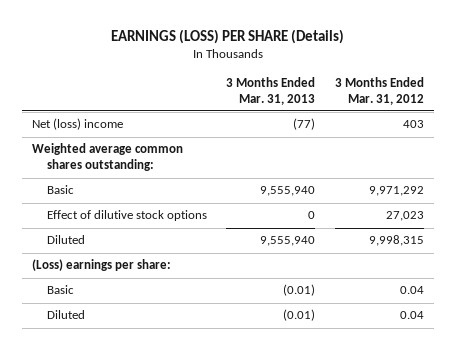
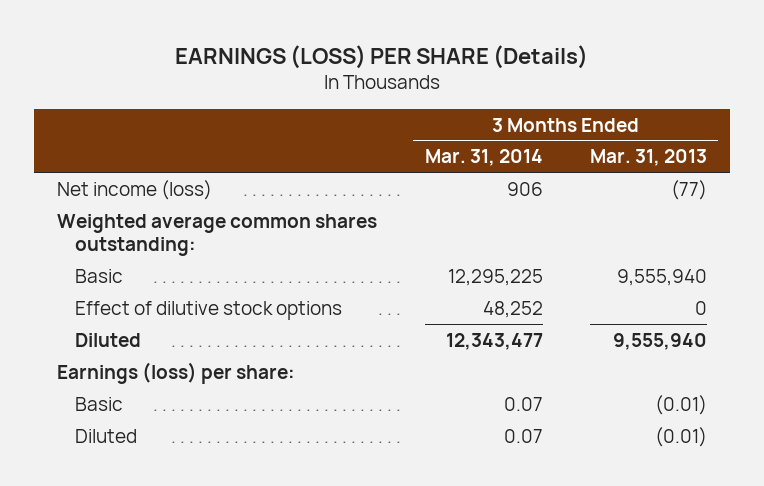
[334,76,424,105] 3 Months Ended Mar. 31, 2012 -> none
none -> [424,149,543,167] Mar. 31, 2014
[31,118,123,131] Net (loss) income -> [57,179,213,200] Net income (loss)
[31,259,171,272] (Loss) earnings per share: -> [57,361,296,384] Earnings (loss) per share:

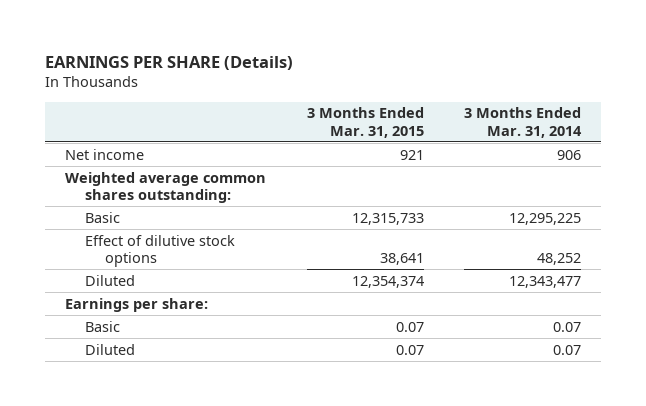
[175,44,589,69] EARNINGS (LOSS) PER SHARE (Details) -> [45,55,294,70] EARNINGS PER SHARE (Details)
[589,149,707,167] Mar. 31, 2013 -> none
none -> [306,107,424,138] 3 Months Ended Mar. 31, 2015
[57,179,213,200] Net income (loss) -> [65,148,145,160] Net income
[57,361,296,384] Earnings (loss) per share: -> [65,297,209,312] Earnings per share:

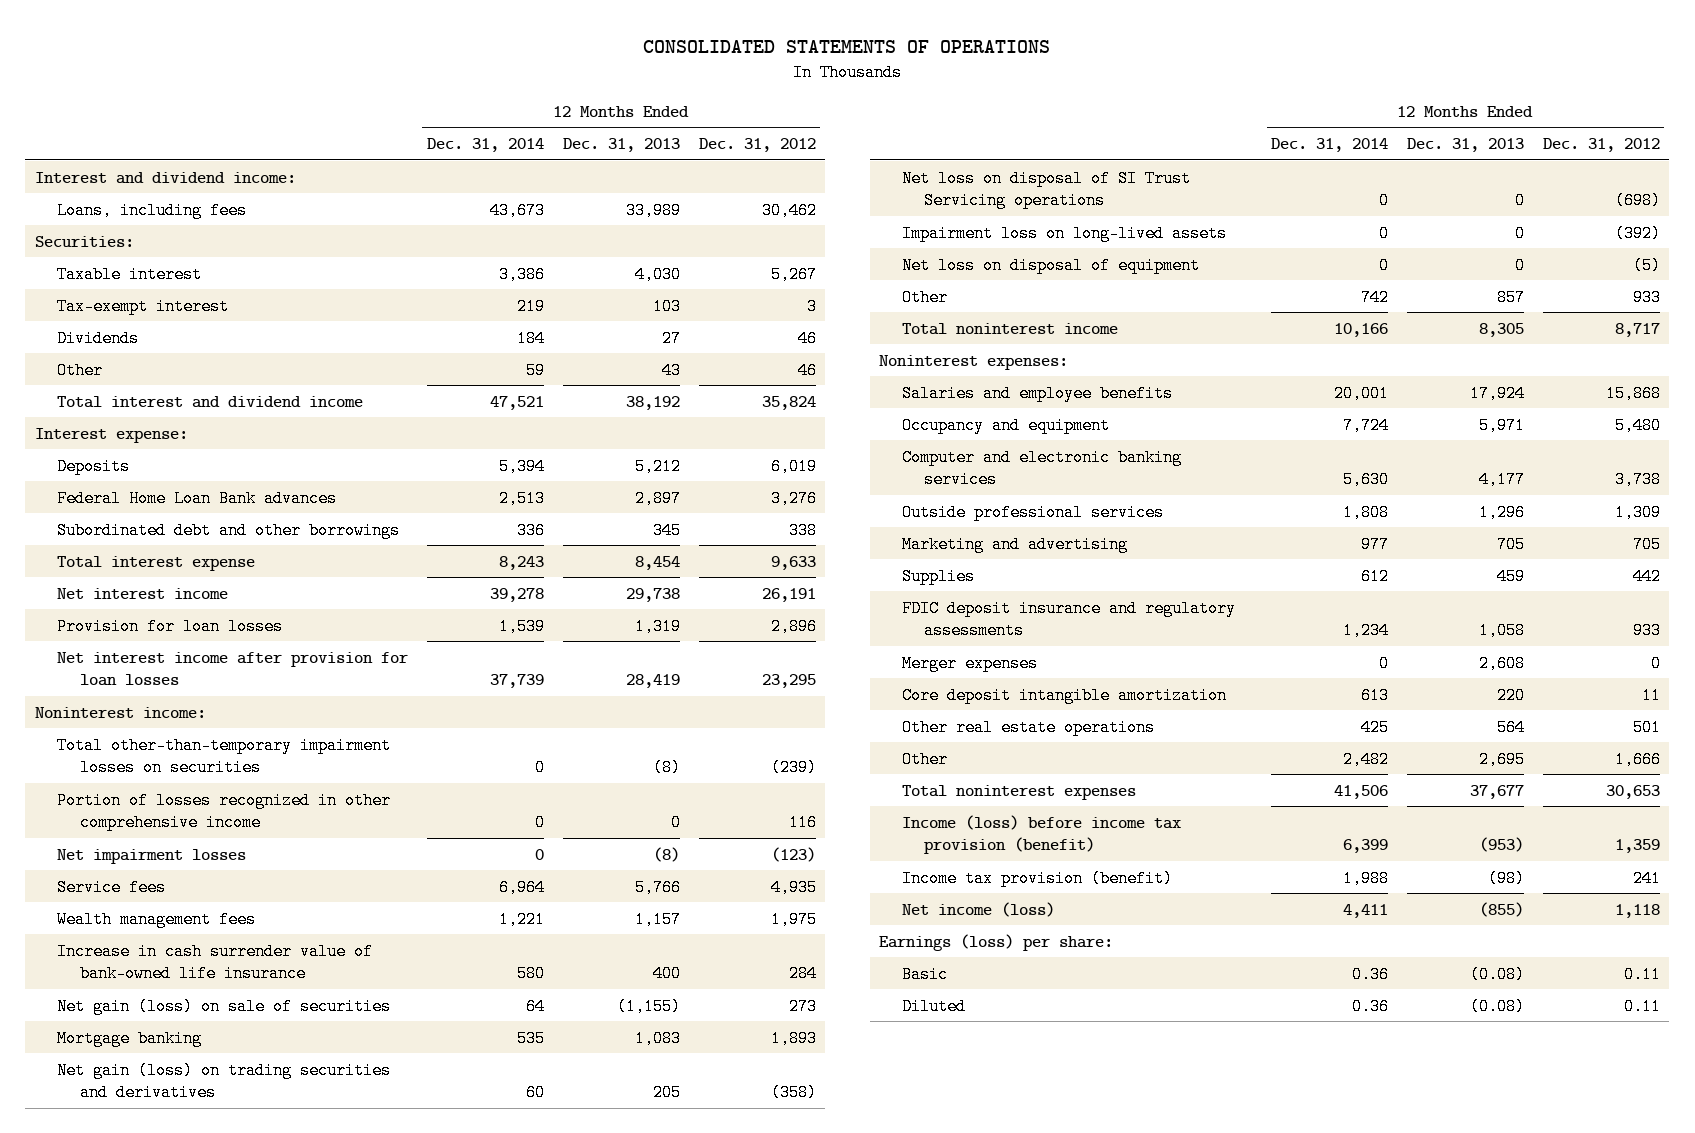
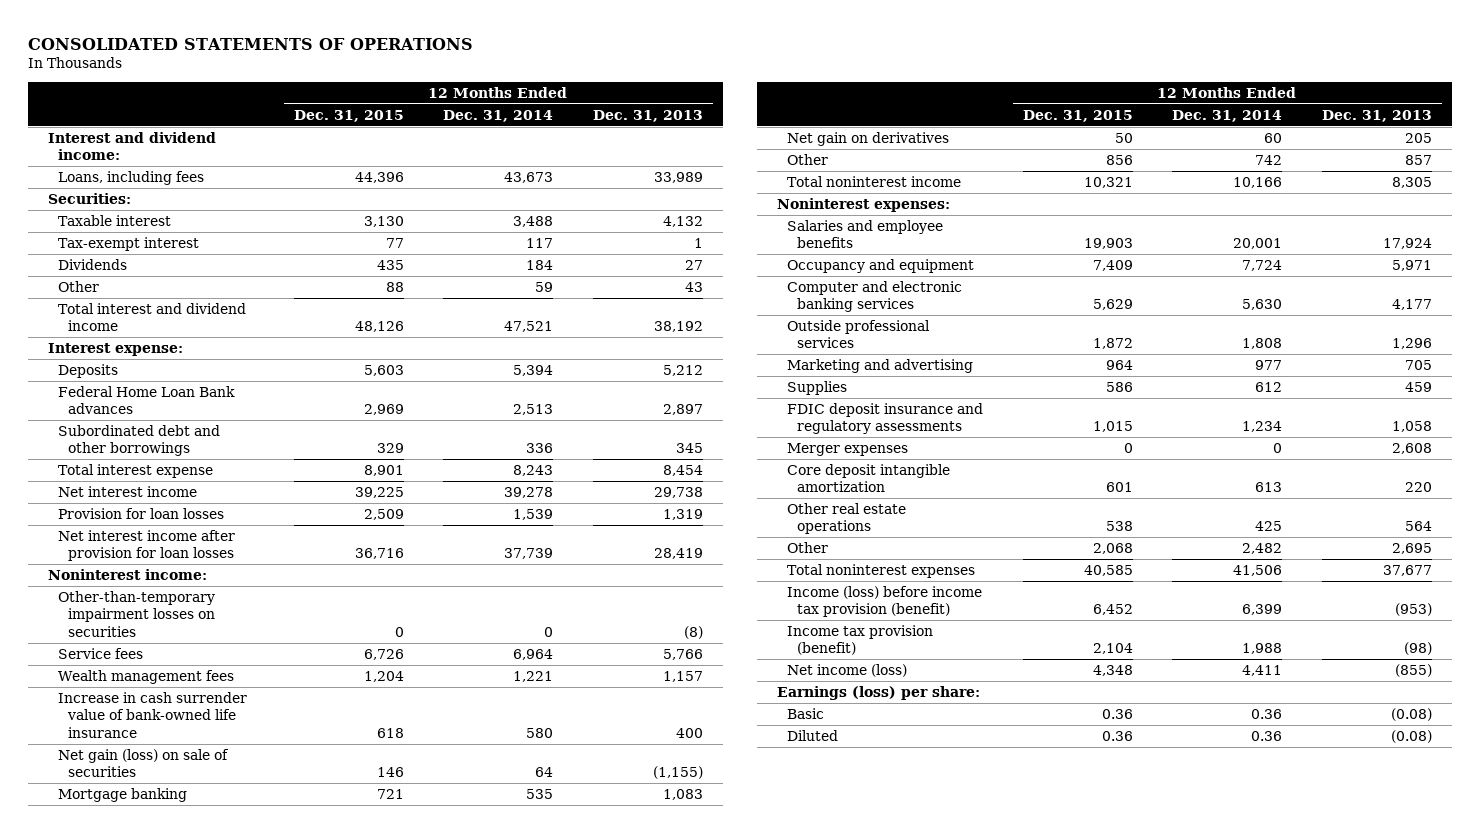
[698,138,816,153] Dec. 31, 2012 -> none
none -> [293,109,404,122] Dec. 31, 2015
[499,265,546,283] 3,386 -> [513,215,554,227] 3,488
[634,265,681,283] 4,030 -> [662,215,703,227] 4,132
[517,297,546,315] 219 -> [526,237,554,248] 117
[652,297,681,315] 103 -> [693,237,703,248] 1
[57,736,392,777] Total other-than-temporary impairment losses on securities -> none
[57,791,392,832] Portion of losses recognized in other comprehensive income -> none
[57,848,247,864] Net impairment losses -> [57,590,215,637] Other-than-temporary impairment losses on securities
[901,169,1191,210] Net loss on disposal of SI Trust Servicing operations -> none
[901,224,1227,242] Impairment loss on long-lived assets -> none
[901,256,1200,274] Net loss on disposal of equipment -> none
[57,1061,392,1102] Net gain (loss) on trading securities and derivatives -> [786,131,949,146] Net gain on derivatives

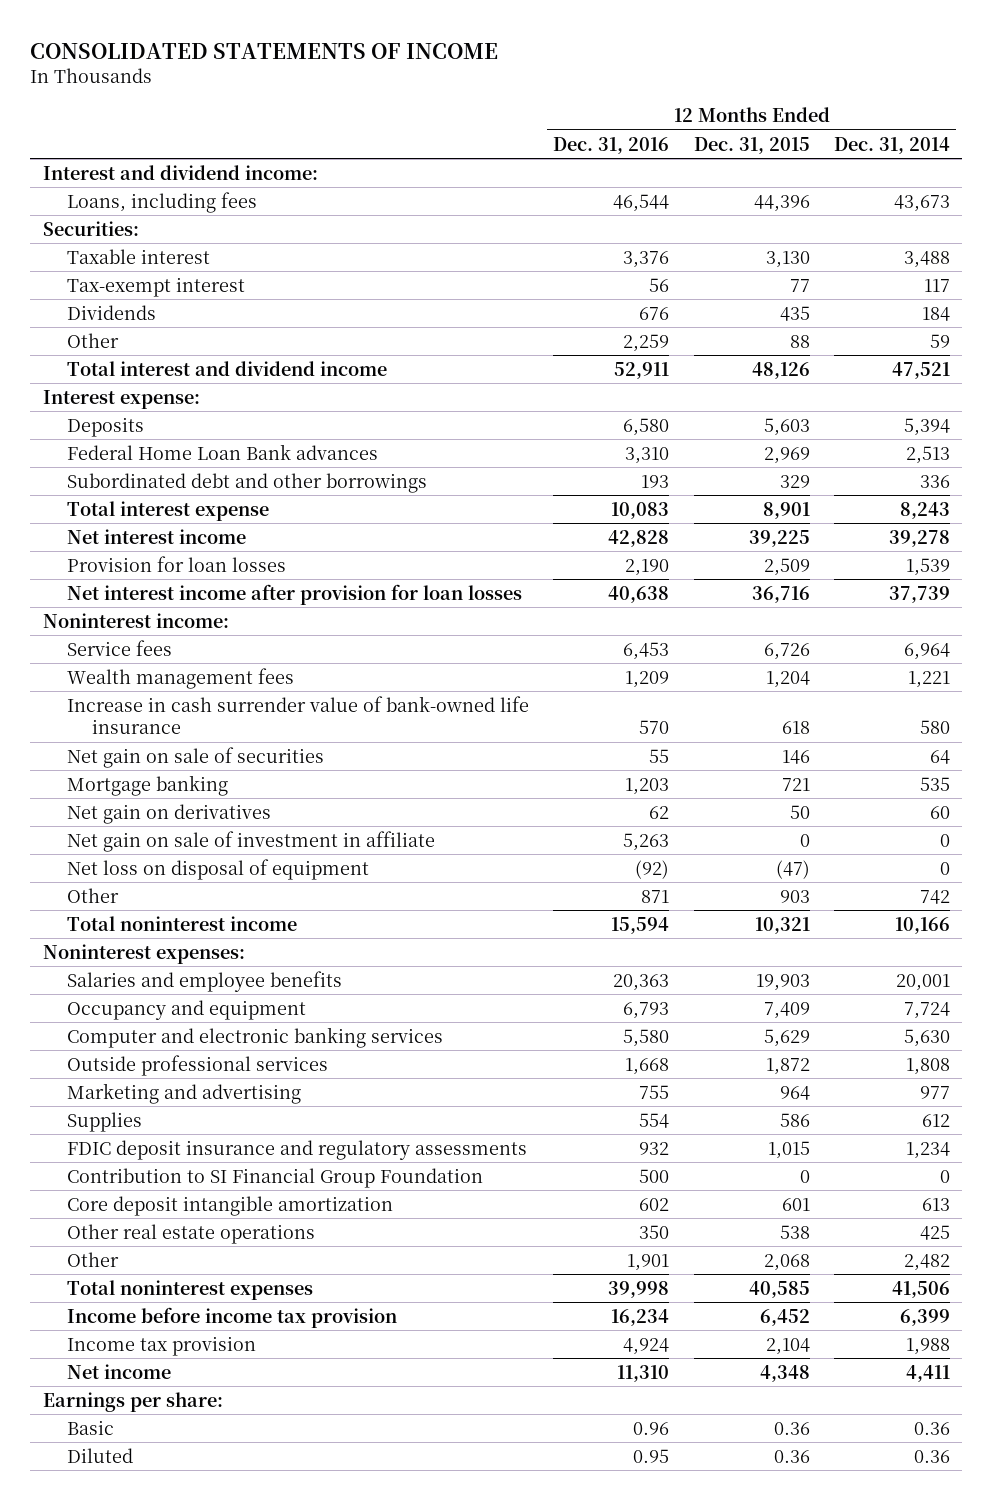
[28,37,474,50] CONSOLIDATED STATEMENTS OF OPERATIONS -> [30,42,499,59] CONSOLIDATED STATEMENTS OF INCOME
[592,109,703,122] Dec. 31, 2013 -> none
none -> [553,136,670,154] Dec. 31, 2016
[57,590,215,637] Other-than-temporary impairment losses on securities -> none
[57,748,229,778] Net gain (loss) on sale of securities -> [67,746,325,768] Net gain on sale of securities
none -> [67,830,436,852] Net gain on sale of investment in affiliate
none -> [67,858,370,880] Net loss on disposal of equipment
[1105,154,1133,165] 856 -> [779,889,810,903] 903
[786,442,908,456] Merger expenses -> none
none -> [67,1167,484,1188] Contribution to SI Financial Group Foundation
[786,585,982,618] Income (loss) before income tax provision (benefit) -> [67,1306,398,1328] Income before income tax provision
[786,624,933,656] Income tax provision (benefit) -> [67,1335,257,1356] Income tax provision
[786,663,907,677] Net income (loss) -> [67,1363,172,1379] Net income
[777,685,981,700] Earnings (loss) per share: -> [42,1391,223,1412] Earnings per share:

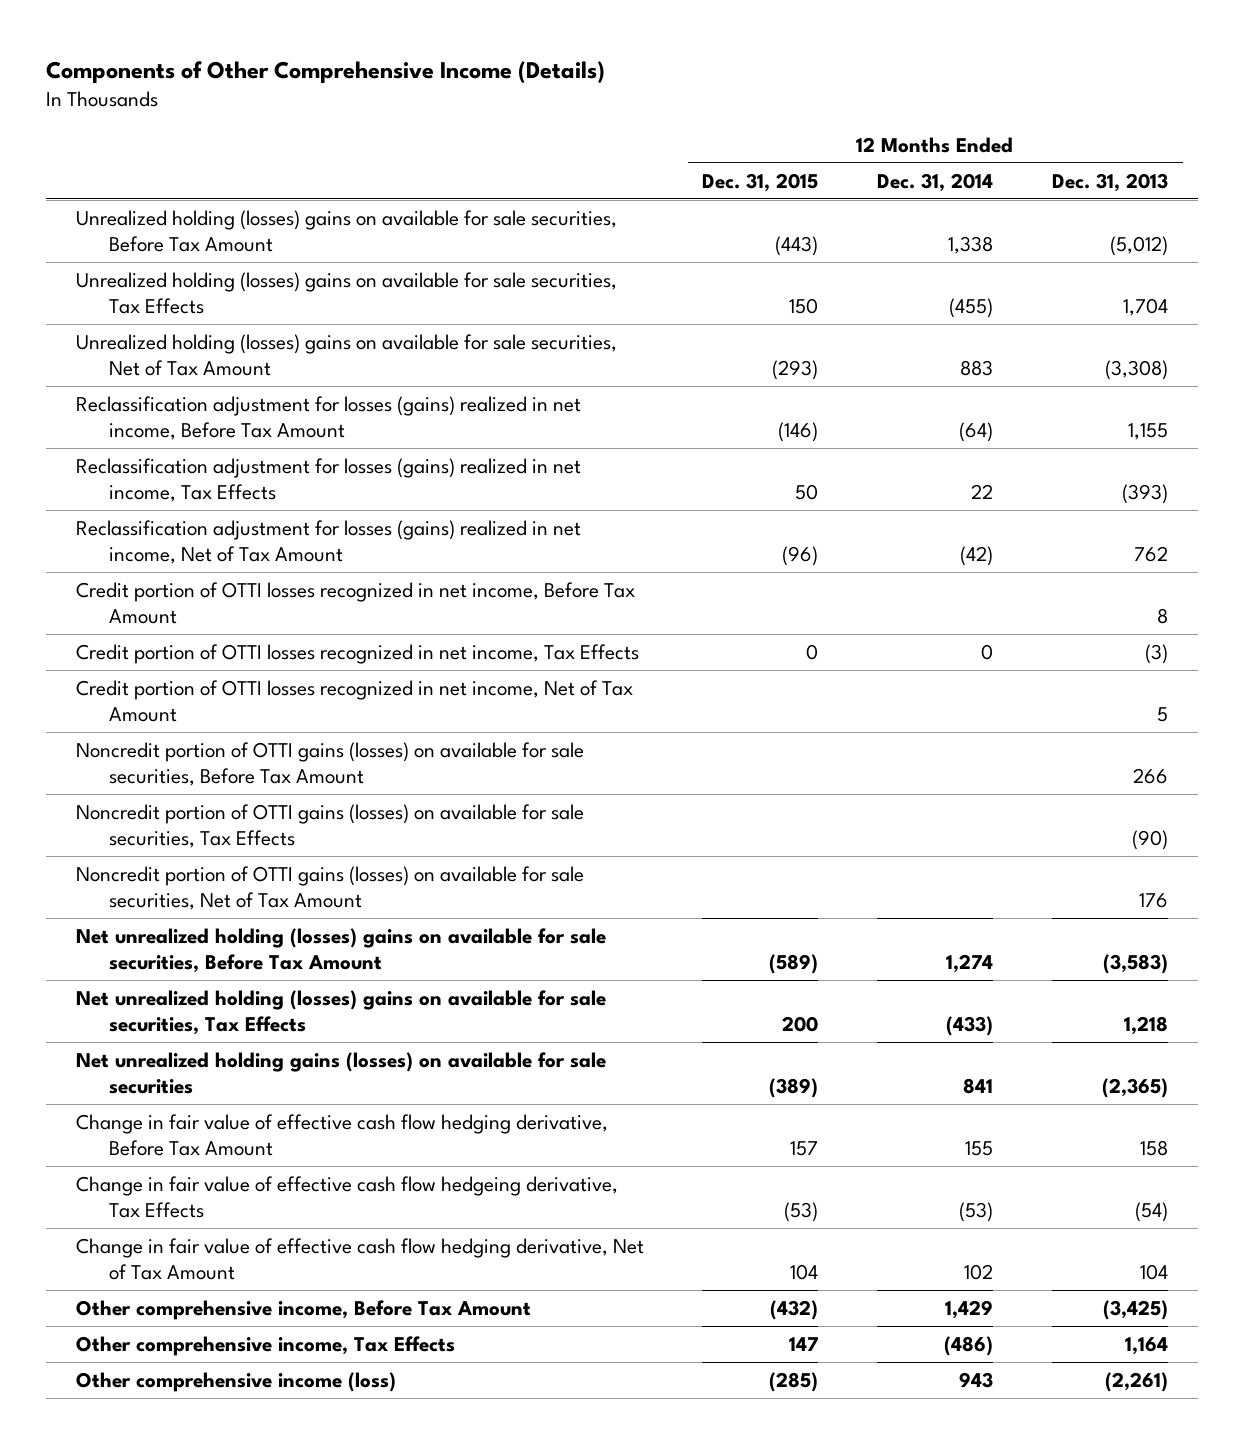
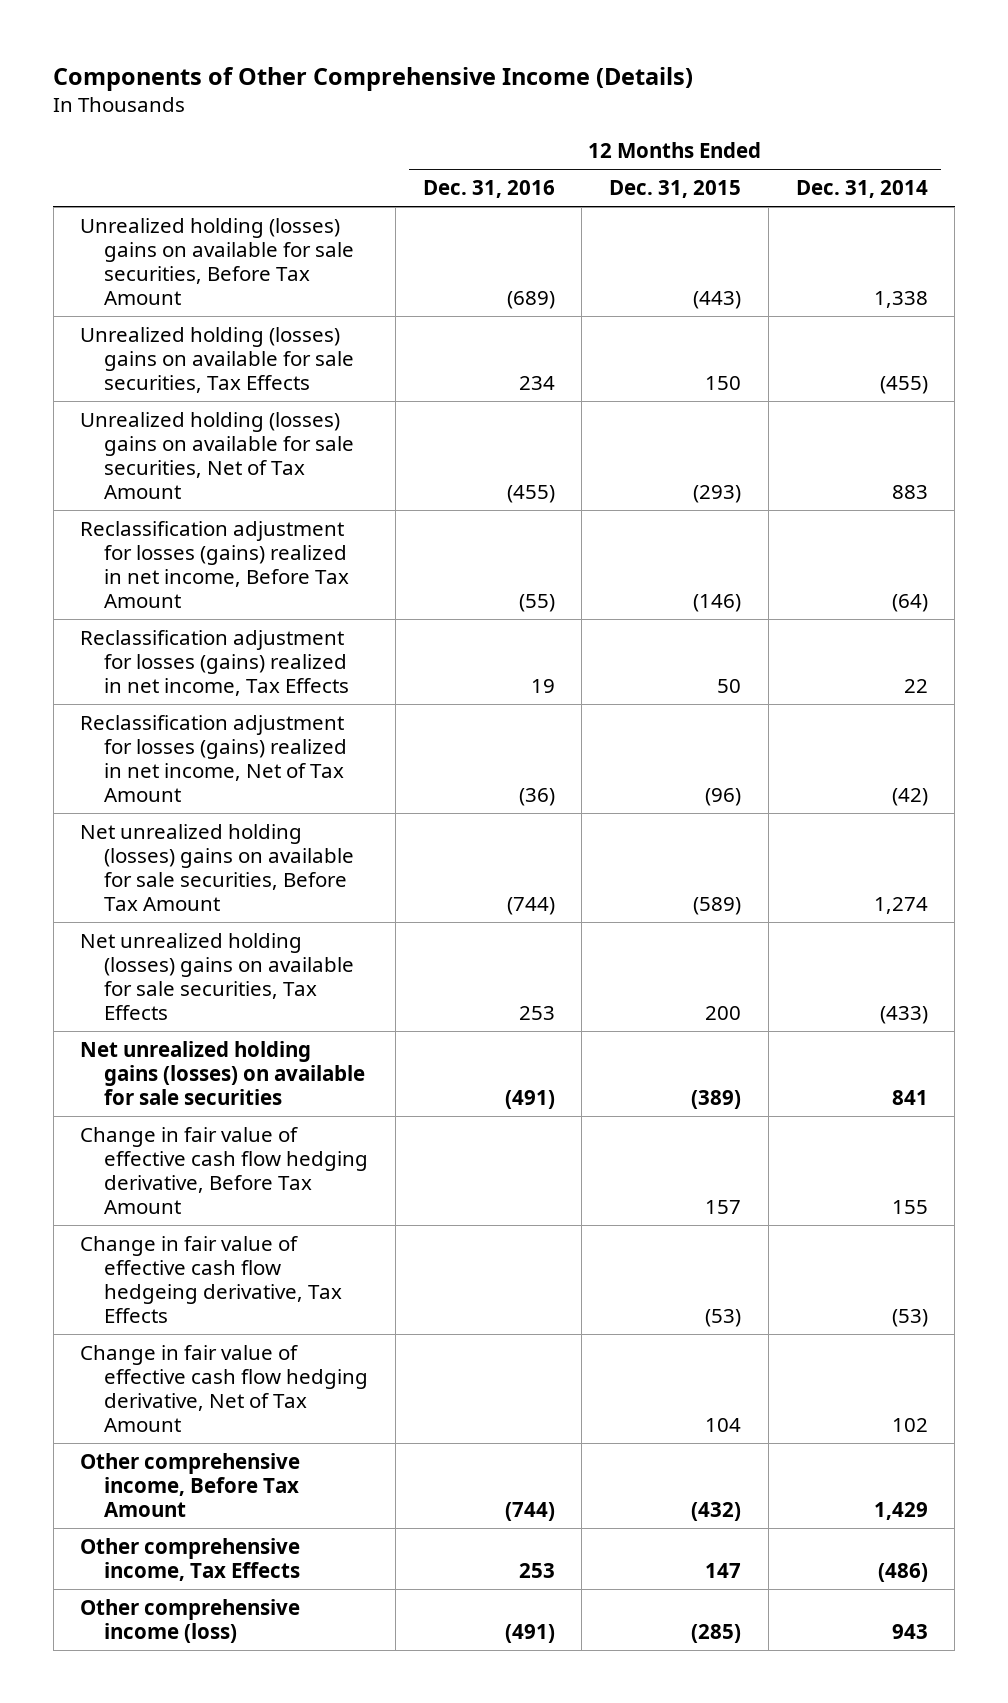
[1052,172,1169,192] Dec. 31, 2013 -> none
none -> [422,180,555,199] Dec. 31, 2016
[75,581,635,624] Credit portion of OTTI losses recognized in net income, Before Tax Amount -> none
[75,643,639,664] Credit portion of OTTI losses recognized in net income, Tax Effects -> none
[75,679,633,722] Credit portion of OTTI losses recognized in net income, Net of Tax Amount -> none
[75,741,584,786] Noncredit portion of OTTI gains (losses) on available for sale securities, Before Tax Amount -> none
[75,803,584,848] Noncredit portion of OTTI gains (losses) on available for sale securities, Tax Effects -> none
[75,865,584,910] Noncredit portion of OTTI gains (losses) on available for sale securities, Net of Tax Amount -> none

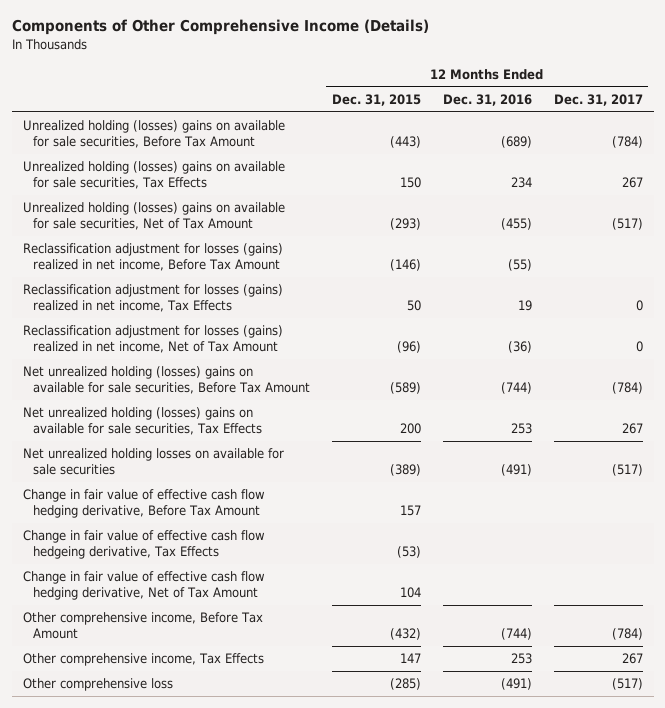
[795,180,928,199] Dec. 31, 2014 -> none
none -> [553,93,643,106] Dec. 31, 2017
[80,1040,366,1105] Net unrealized holding gains (losses) on available for sale securities -> [22,448,284,476] Net unrealized holding losses on available for sale securities
[80,1598,301,1643] Other comprehensive income (loss) -> [22,678,173,692] Other comprehensive loss

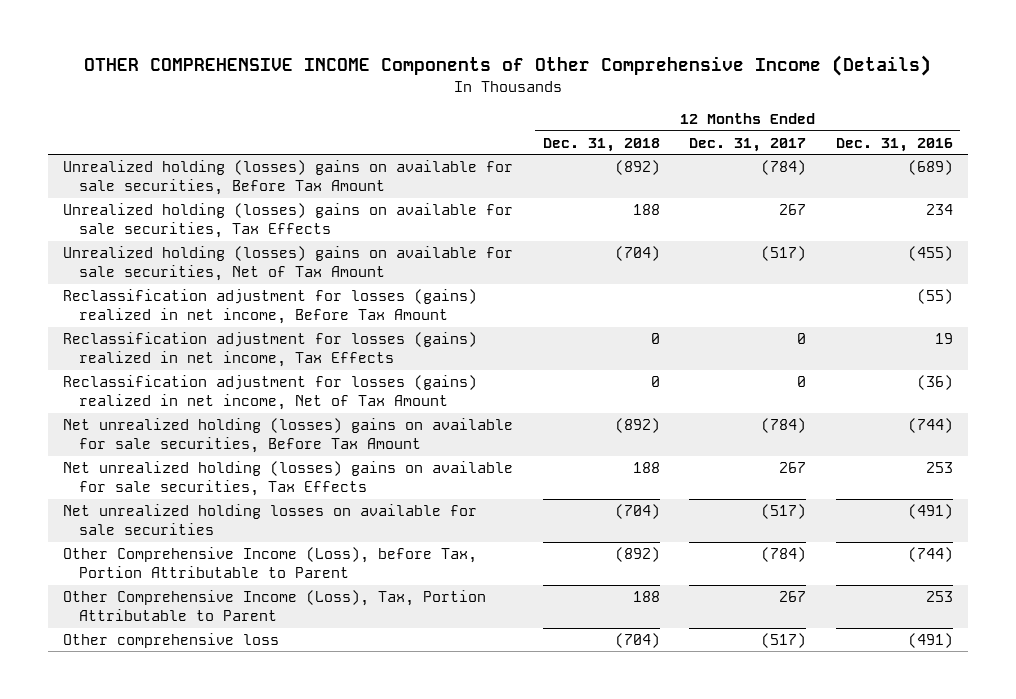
[11,19,429,36] Components of Other Comprehensive Income (Details) -> [83,55,931,77] OTHER COMPREHENSIVE INCOME Components of Other Comprehensive Income (Details)
[331,93,421,106] Dec. 31, 2015 -> none
none -> [542,137,660,152] Dec. 31, 2018
[22,489,265,519] Change in fair value of effective cash flow hedging derivative, Before Tax Amount -> none
[22,530,265,560] Change in fair value of effective cash flow hedgeing derivative, Tax Effects -> none
[22,571,265,601] Change in fair value of effective cash flow hedging derivative, Net of Tax Amount -> none
[22,612,263,640] Other comprehensive income, Before Tax Amount -> [62,547,477,579] Other Comprehensive Income (Loss), before Tax, Portion Attributable to Parent
[22,653,264,667] Other comprehensive income, Tax Effects -> [62,590,486,622] Other Comprehensive Income (Loss), Tax, Portion Attributable to Parent

